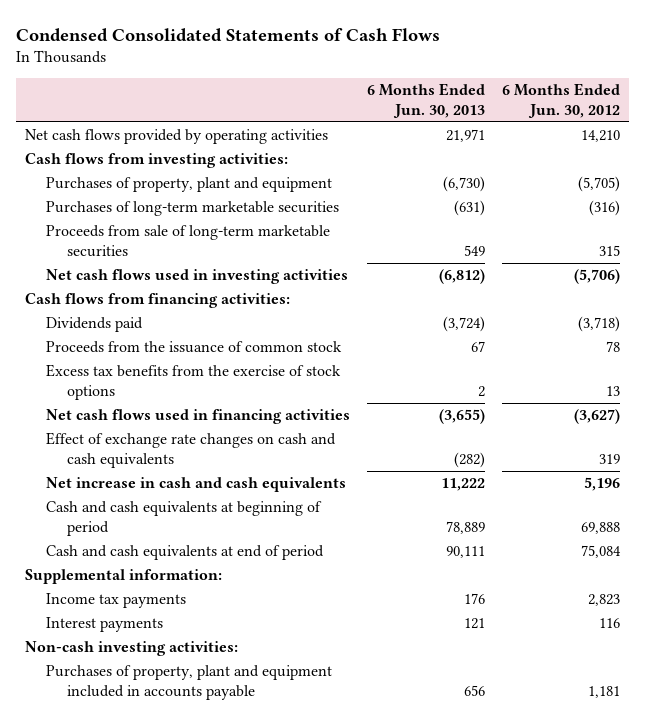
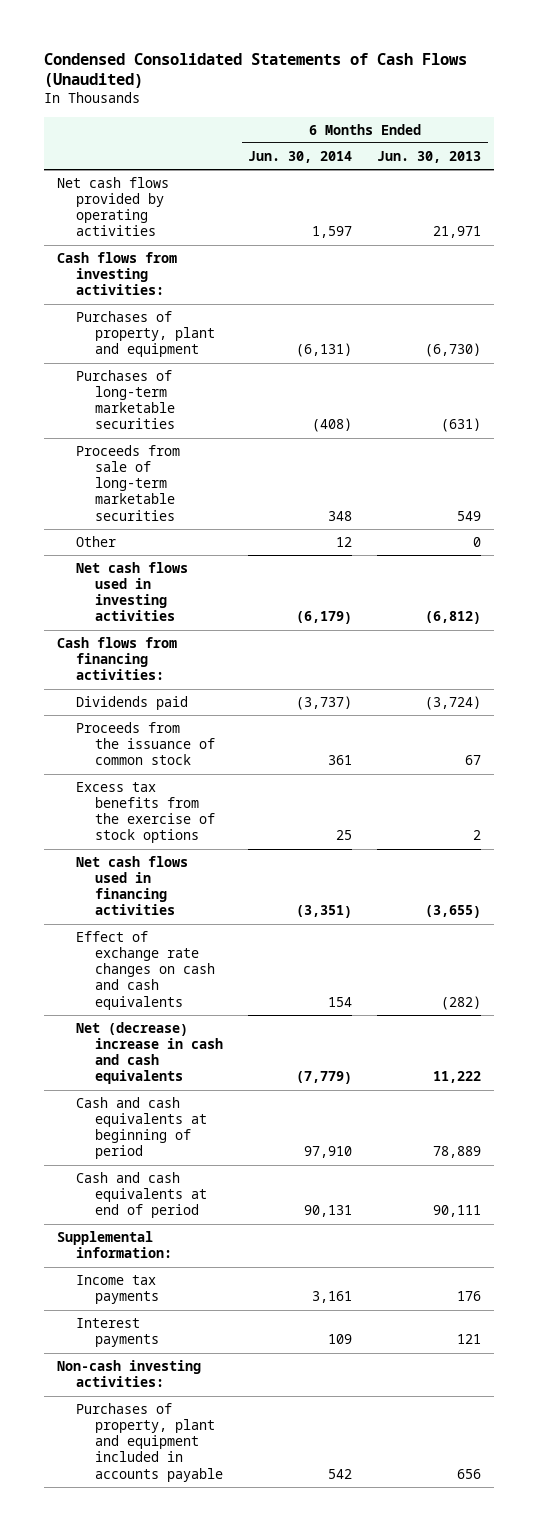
[16,27,441,42] Condensed Consolidated Statements of Cash Flows -> [43,52,467,89] Condensed Consolidated Statements of Cash Flows (Unaudited)
[502,83,621,118] 6 Months Ended Jun. 30, 2012 -> none
none -> [248,150,353,163] Jun. 30, 2014
none -> [75,535,116,547] Other
[45,477,346,493] Net increase in cash and cash equivalents -> [75,1021,223,1085] Net (decrease) increase in cash and cash equivalents

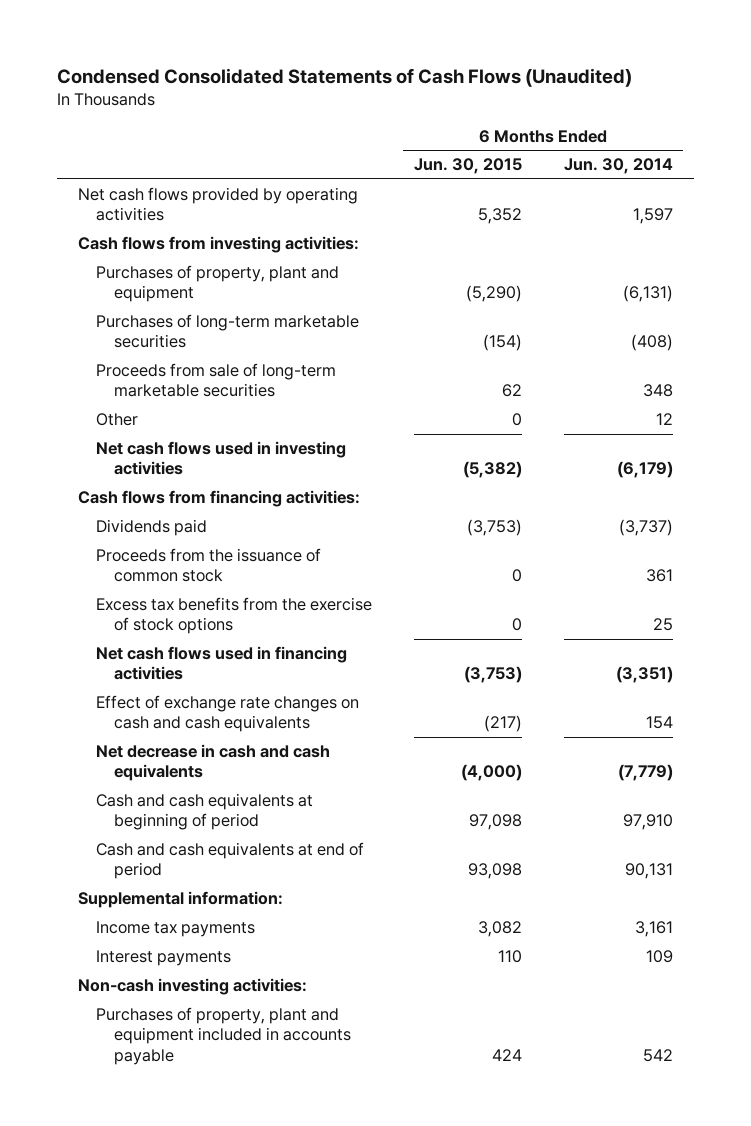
[377,150,482,163] Jun. 30, 2013 -> none
none -> [413,158,522,175] Jun. 30, 2015
[75,1021,223,1085] Net (decrease) increase in cash and cash equivalents -> [96,744,331,782] Net decrease in cash and cash equivalents

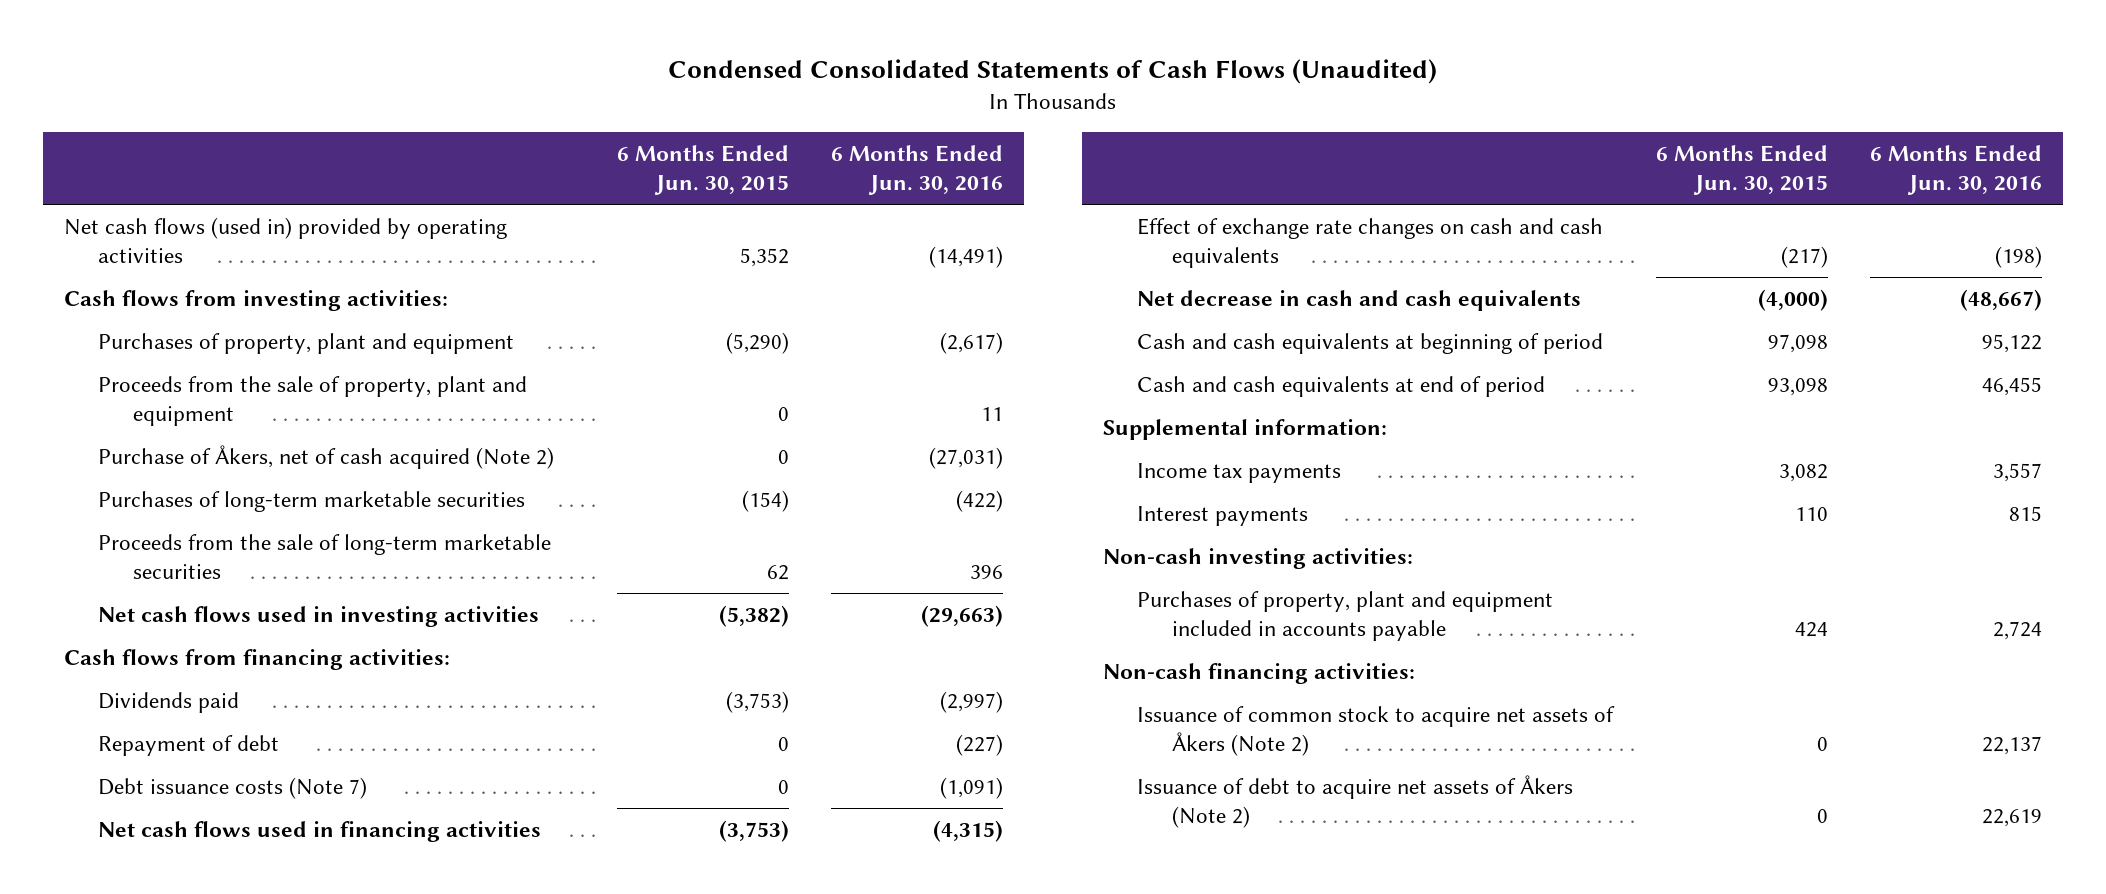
[563,158,673,175] Jun. 30, 2014 -> none
none -> [831,145,1004,196] 6 Months Ended Jun. 30, 2016
[77,187,358,222] Net cash flows provided by operating activities -> [63,217,507,263] Net cash flows (used in) provided by operating activities
none -> [98,376,528,426] Proceeds from the sale of property, plant and equipment
none -> [98,445,555,470] Purchase of Åkers, net of cash acquired (Note 2)
[96,413,139,427] Other -> none
[96,363,337,398] Proceeds from sale of long-term marketable securities -> [98,534,552,579] Proceeds from the sale of long-term marketable securities
[96,548,322,583] Proceeds from the issuance of common stock -> none
[96,597,373,635] Excess tax benefits from the exercise of stock options -> none
none -> [98,735,280,757] Repayment of debt
none -> [98,777,368,800] Debt issuance costs (Note 7)
none -> [1102,663,1415,685] Non-cash financing activities:
none -> [1137,706,1616,756] Issuance of common stock to acquire net assets of Åkers (Note 2)
none -> [1137,775,1574,828] Issuance of debt to acquire net assets of Åkers (Note 2)

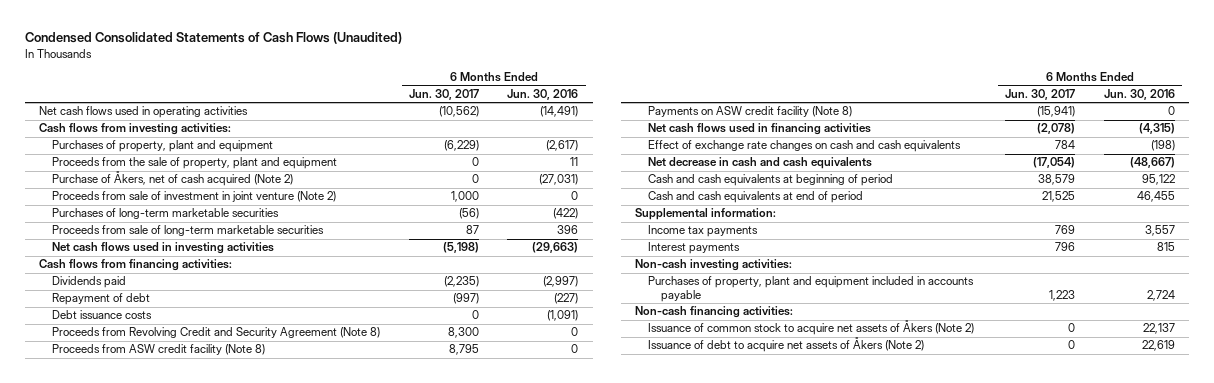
[616,145,789,196] 6 Months Ended Jun. 30, 2015 -> none
none -> [408,88,479,100] Jun. 30, 2017
[63,217,507,263] Net cash flows (used in) provided by operating activities -> [39,106,249,119] Net cash flows used in operating activities
none -> [52,191,337,203] Proceeds from sale of investment in joint venture (Note 2)
[98,534,552,579] Proceeds from the sale of long-term marketable securities -> [52,225,325,237] Proceeds from sale of long-term marketable securities
[98,777,368,800] Debt issuance costs (Note 7) -> [52,310,153,320] Debt issuance costs
none -> [52,327,381,339] Proceeds from Revolving Credit and Security Agreement (Note 8)
none -> [52,344,266,356] Proceeds from ASW credit facility (Note 8)
none -> [648,106,853,118] Payments on ASW credit facility (Note 8)

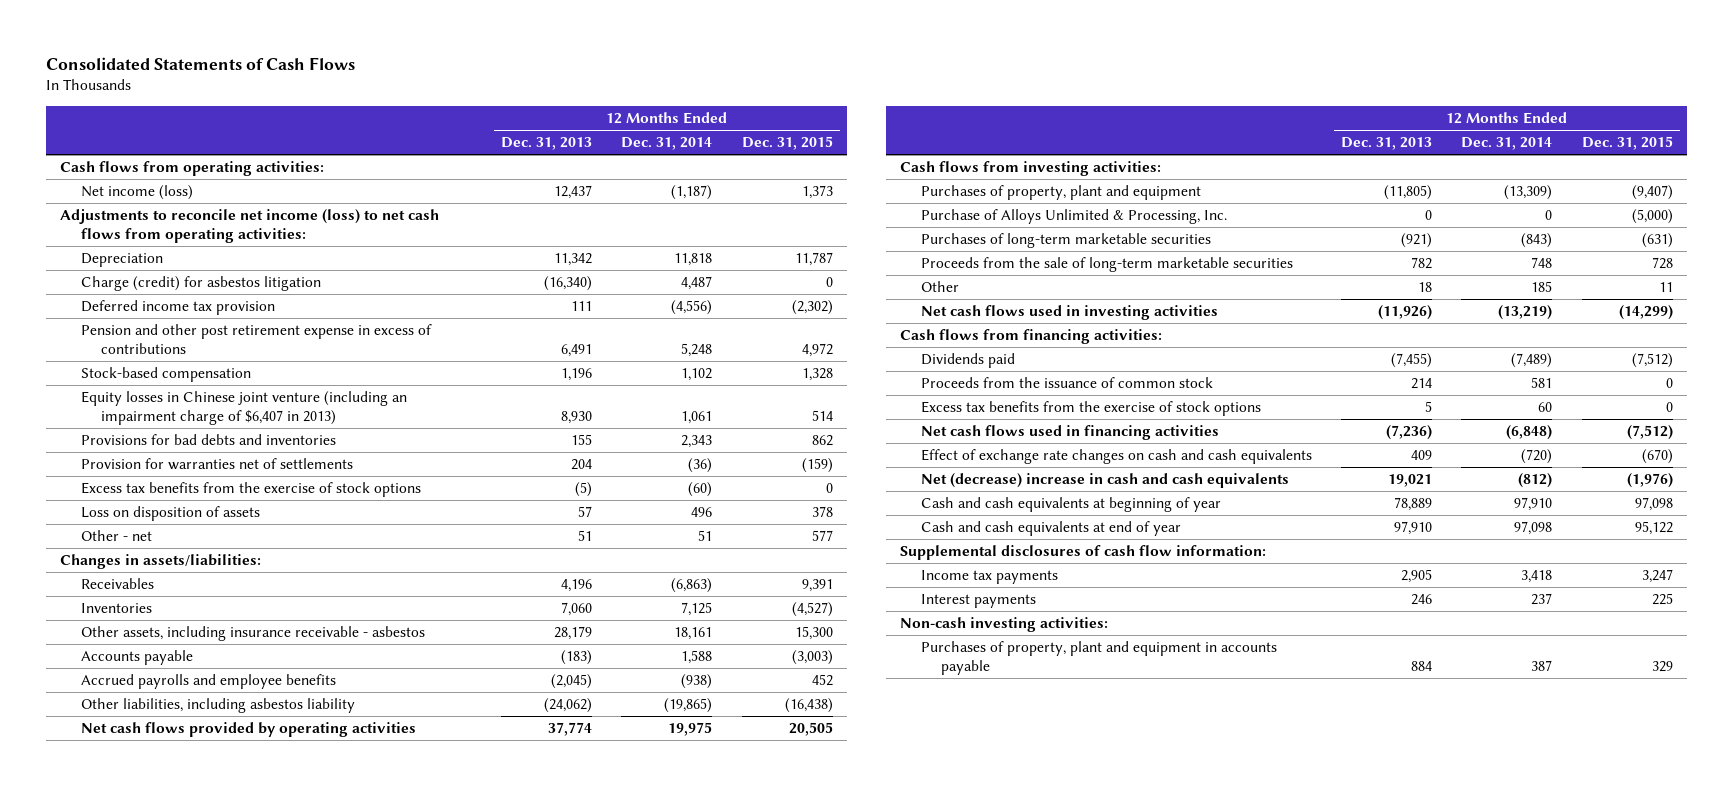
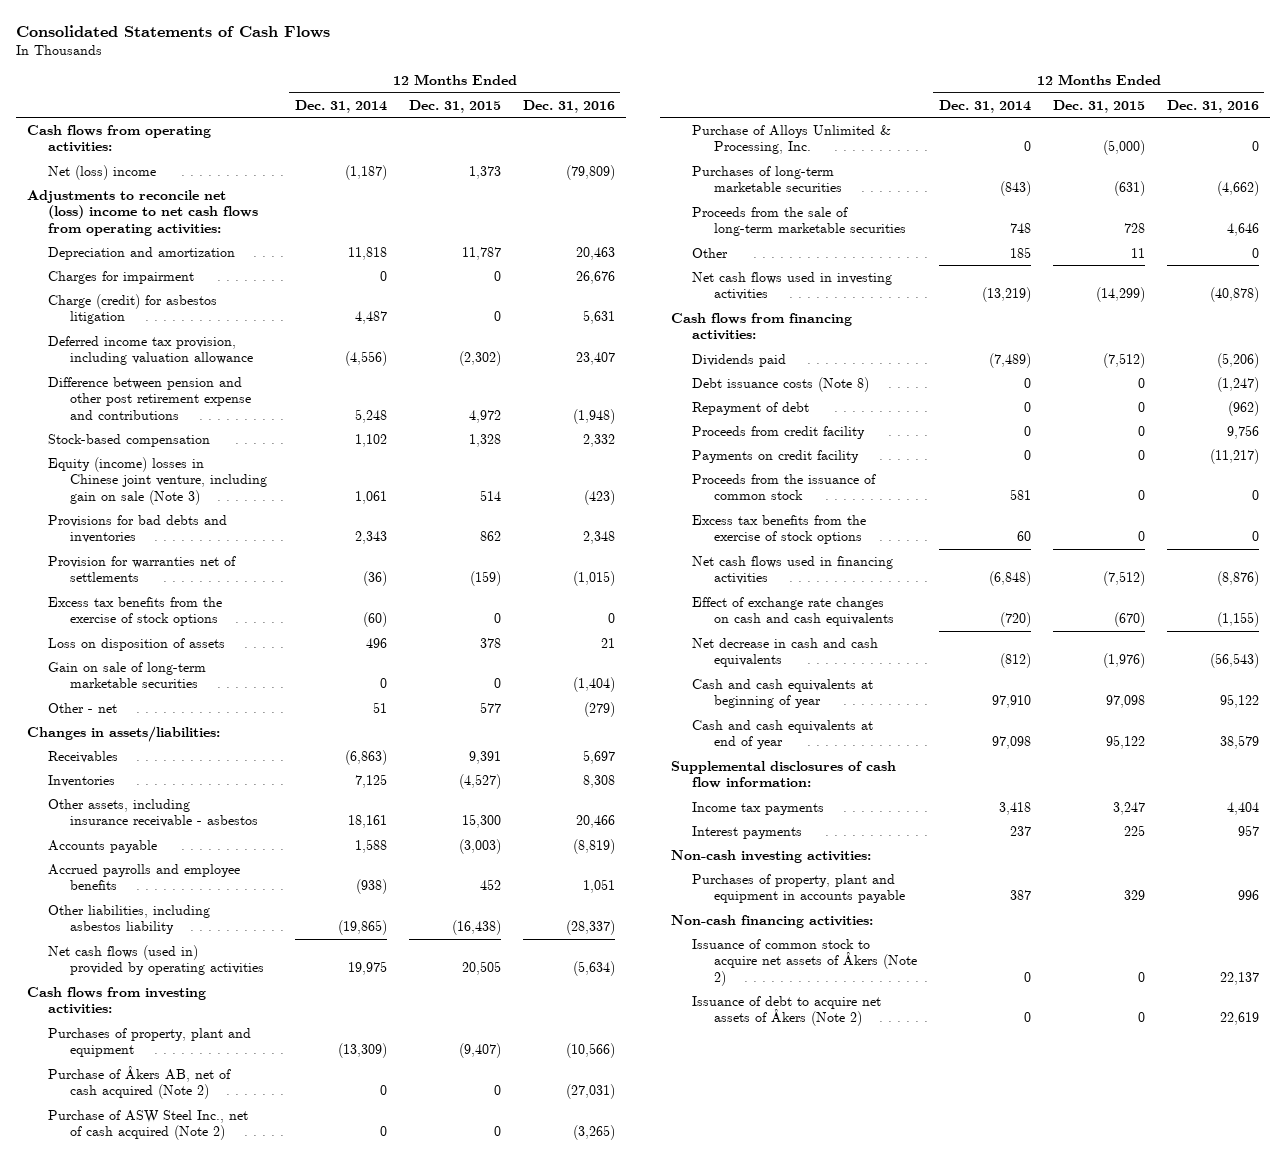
[501,137,593,151] Dec. 31, 2013 -> none
none -> [522,99,615,113] Dec. 31, 2016
[80,185,193,201] Net income (loss) -> [48,164,157,180] Net (loss) income
[60,209,440,243] Adjustments to reconcile net income (loss) to net cash flows from operating activities: -> [26,189,259,236] Adjustments to reconcile net (loss) income to net cash flows from operating activities:
[80,253,163,268] Depreciation -> [48,246,236,260] Depreciation and amortization
none -> [48,270,195,284] Charges for impairment
[80,300,275,316] Deferred income tax provision -> [48,335,253,366] Deferred income tax provision, including valuation allowance
[80,324,432,354] Pension and other post retirement expense in excess of contributions -> [48,376,251,420] Difference between pension and other post retirement expense and contributions
[80,391,407,425] Equity losses in Chinese joint venture (including an impairment charge of $6,407 in 2013) -> [48,456,267,505] Equity (income) losses in Chinese joint venture, including gain on sale (Note 3)
none -> [48,661,207,689] Gain on sale of long-term marketable securities
[80,722,416,738] Net cash flows provided by operating activities -> [48,944,264,976] Net cash flows (used in) provided by operating activities
none -> [48,1065,232,1100] Purchase of Åkers AB, net of cash acquired (Note 2)
none -> [48,1109,249,1141] Purchase of ASW Steel Inc., net of cash acquired (Note 2)
none -> [692,376,870,392] Debt issuance costs (Note 8)
none -> [692,401,810,415] Repayment of debt
none -> [692,425,866,439] Proceeds from credit facility
none -> [692,449,860,463] Payments on credit facility
[920,473,1289,489] Net (decrease) increase in cash and cash equivalents -> [692,637,879,668] Net decrease in cash and cash equivalents
none -> [670,914,873,928] Non-cash financing activities:
none -> [692,938,917,986] Issuance of common stock to acquire net assets of Åkers (Note 2)
none -> [692,995,882,1027] Issuance of debt to acquire net assets of Åkers (Note 2)

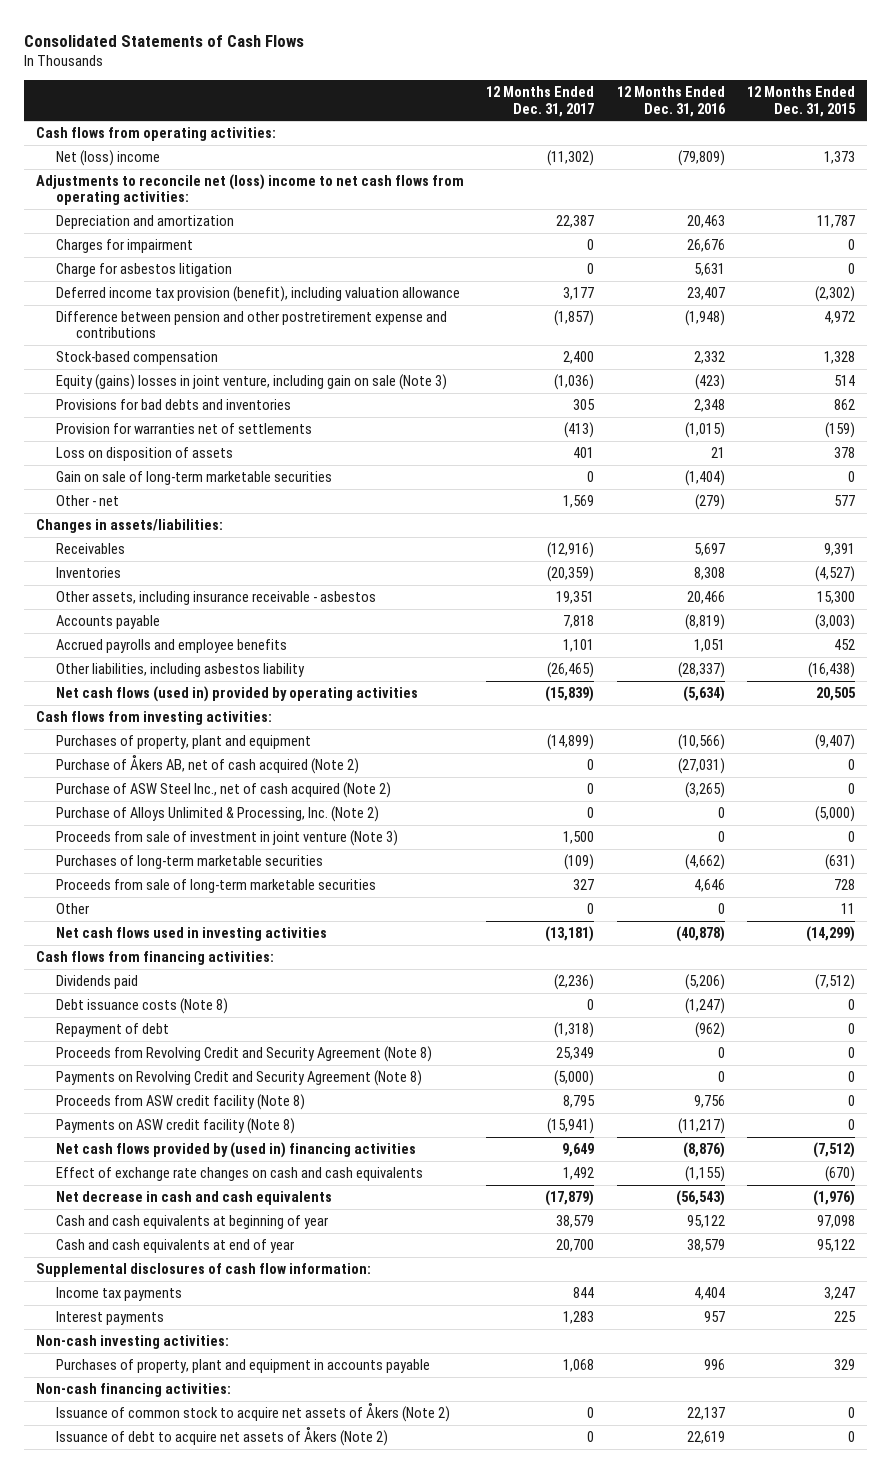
[294,99,387,113] Dec. 31, 2014 -> none
none -> [486,86,595,117] 12 Months Ended Dec. 31, 2017
[48,293,218,325] Charge (credit) for asbestos litigation -> [55,263,232,278] Charge for asbestos litigation
[48,335,253,366] Deferred income tax provision, including valuation allowance -> [55,286,460,303] Deferred income tax provision (benefit), including valuation allowance
[48,376,251,420] Difference between pension and other post retirement expense and contributions -> [55,311,447,339] Difference between pension and other postretirement expense and contributions
[48,456,267,505] Equity (income) losses in Chinese joint venture, including gain on sale (Note 3) -> [55,374,447,391] Equity (gains) losses in joint venture, including gain on sale (Note 3)
[48,596,223,627] Excess tax benefits from the exercise of stock options -> none
[692,124,892,155] Purchase of Alloys Unlimited & Processing, Inc. -> [55,806,379,823] Purchase of Alloys Unlimited & Processing, Inc. (Note 2)
none -> [55,830,398,847] Proceeds from sale of investment in joint venture (Note 3)
[692,206,906,237] Proceeds from the sale of long-term marketable securities -> [55,879,376,894] Proceeds from sale of long-term marketable securities
[692,473,877,501] Proceeds from the issuance of common stock -> none
[692,514,867,545] Excess tax benefits from the exercise of stock options -> none
none -> [55,1046,432,1063] Proceeds from Revolving Credit and Security Agreement (Note 8)
none -> [55,1070,422,1087] Payments on Revolving Credit and Security Agreement (Note 8)
[692,425,866,439] Proceeds from credit facility -> [55,1094,305,1111] Proceeds from ASW credit facility (Note 8)
[692,449,860,463] Payments on credit facility -> [55,1118,295,1135] Payments on ASW credit facility (Note 8)
[692,555,894,585] Net cash flows used in financing activities -> [55,1142,416,1159] Net cash flows provided by (used in) financing activities

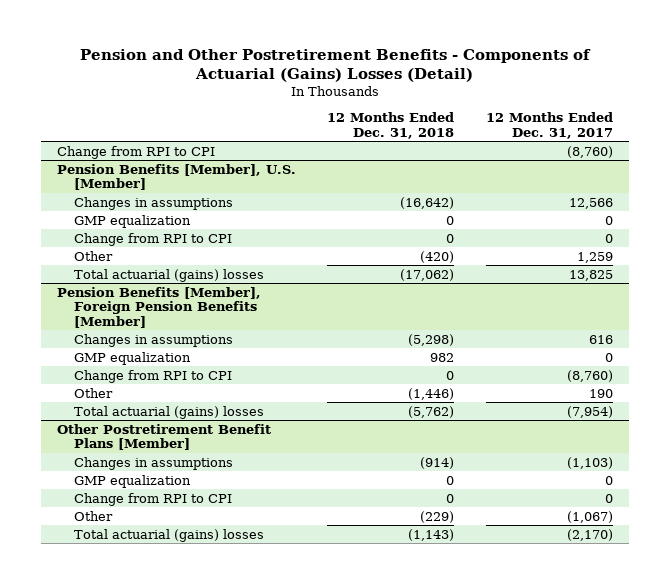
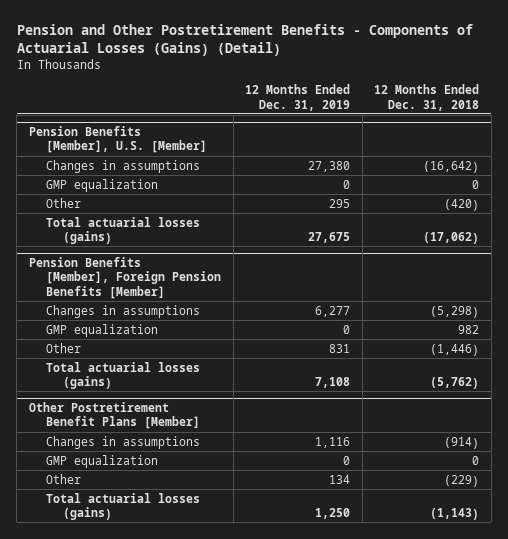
[79,48,591,83] Pension and Other Postretirement Benefits - Components of Actuarial (Gains) Losses (Detail) -> [16,24,473,57] Pension and Other Postretirement Benefits - Components of Actuarial Losses (Gains) (Detail)
[486,112,614,139] 12 Months Ended Dec. 31, 2017 -> none
none -> [245,84,351,111] 12 Months Ended Dec. 31, 2019
[56,145,215,159] Change from RPI to CPI -> none
[74,232,233,246] Change from RPI to CPI -> none
[74,268,265,282] Total actuarial (gains) losses -> [46,216,201,245] Total actuarial losses (gains)
[74,369,233,383] Change from RPI to CPI -> none
[74,405,265,419] Total actuarial (gains) losses -> [46,361,201,390] Total actuarial losses (gains)
[74,492,233,506] Change from RPI to CPI -> none
[74,528,265,542] Total actuarial (gains) losses -> [46,492,201,521] Total actuarial losses (gains)

